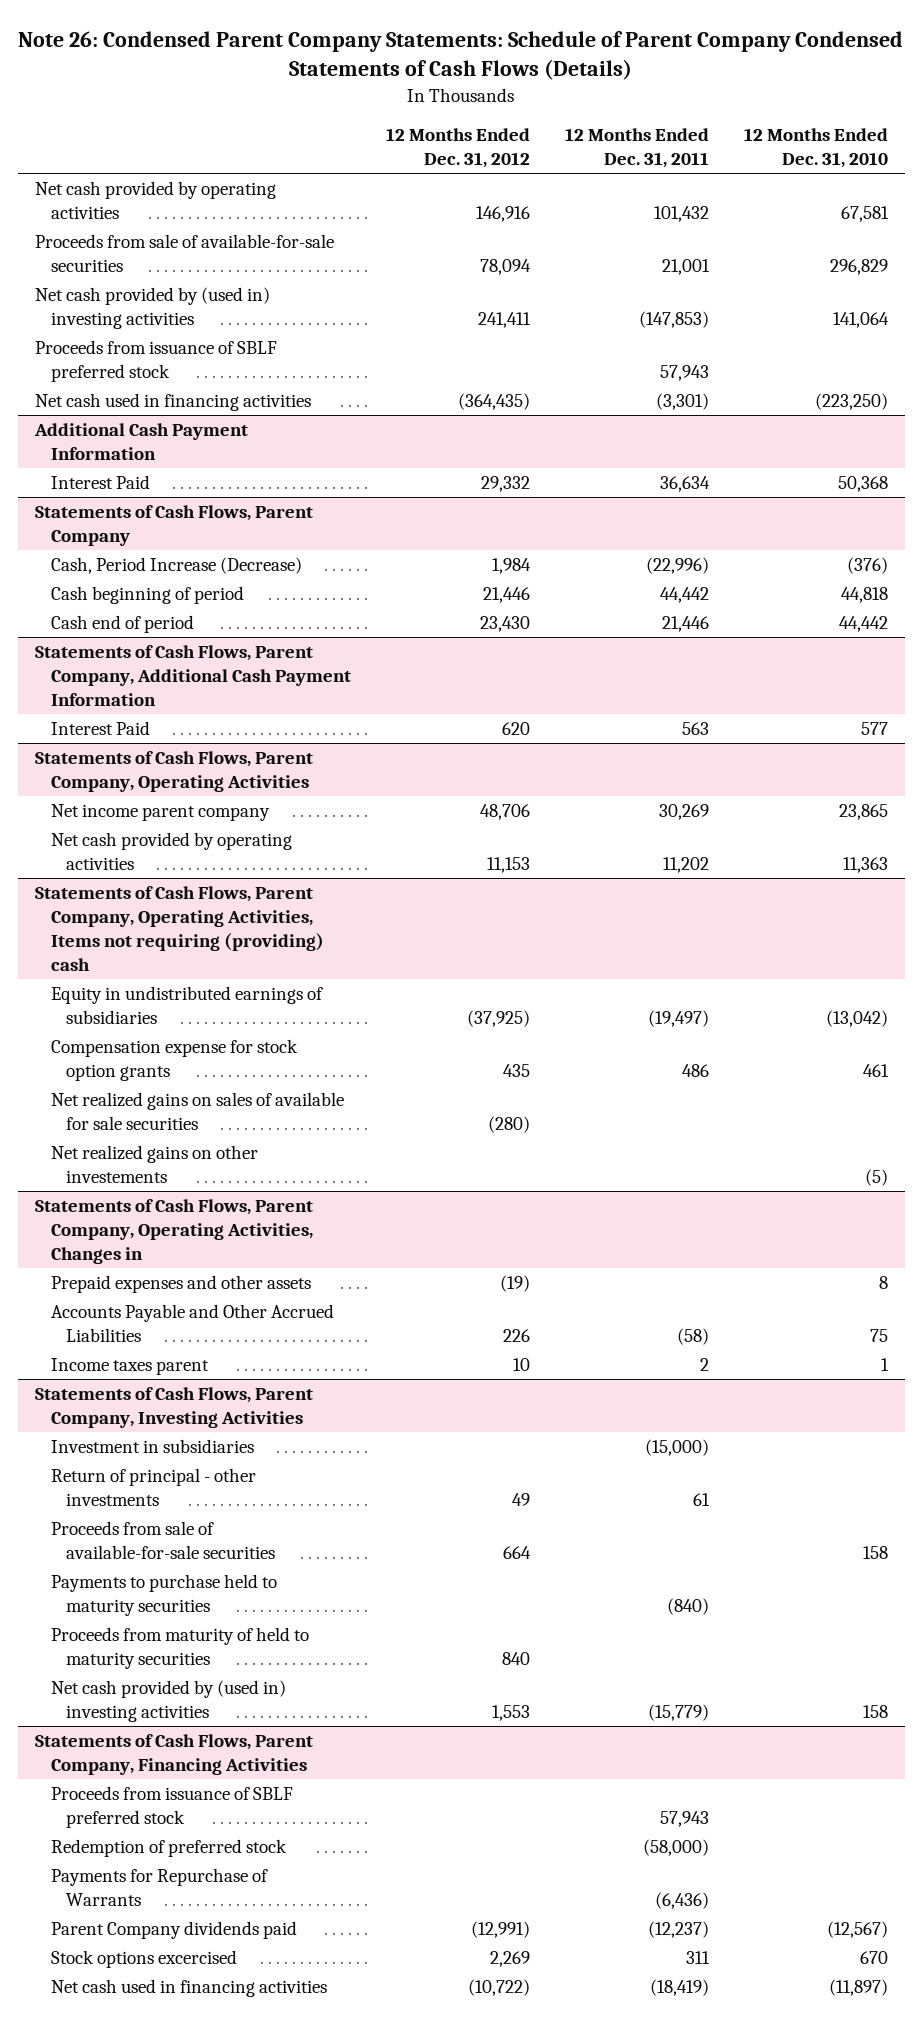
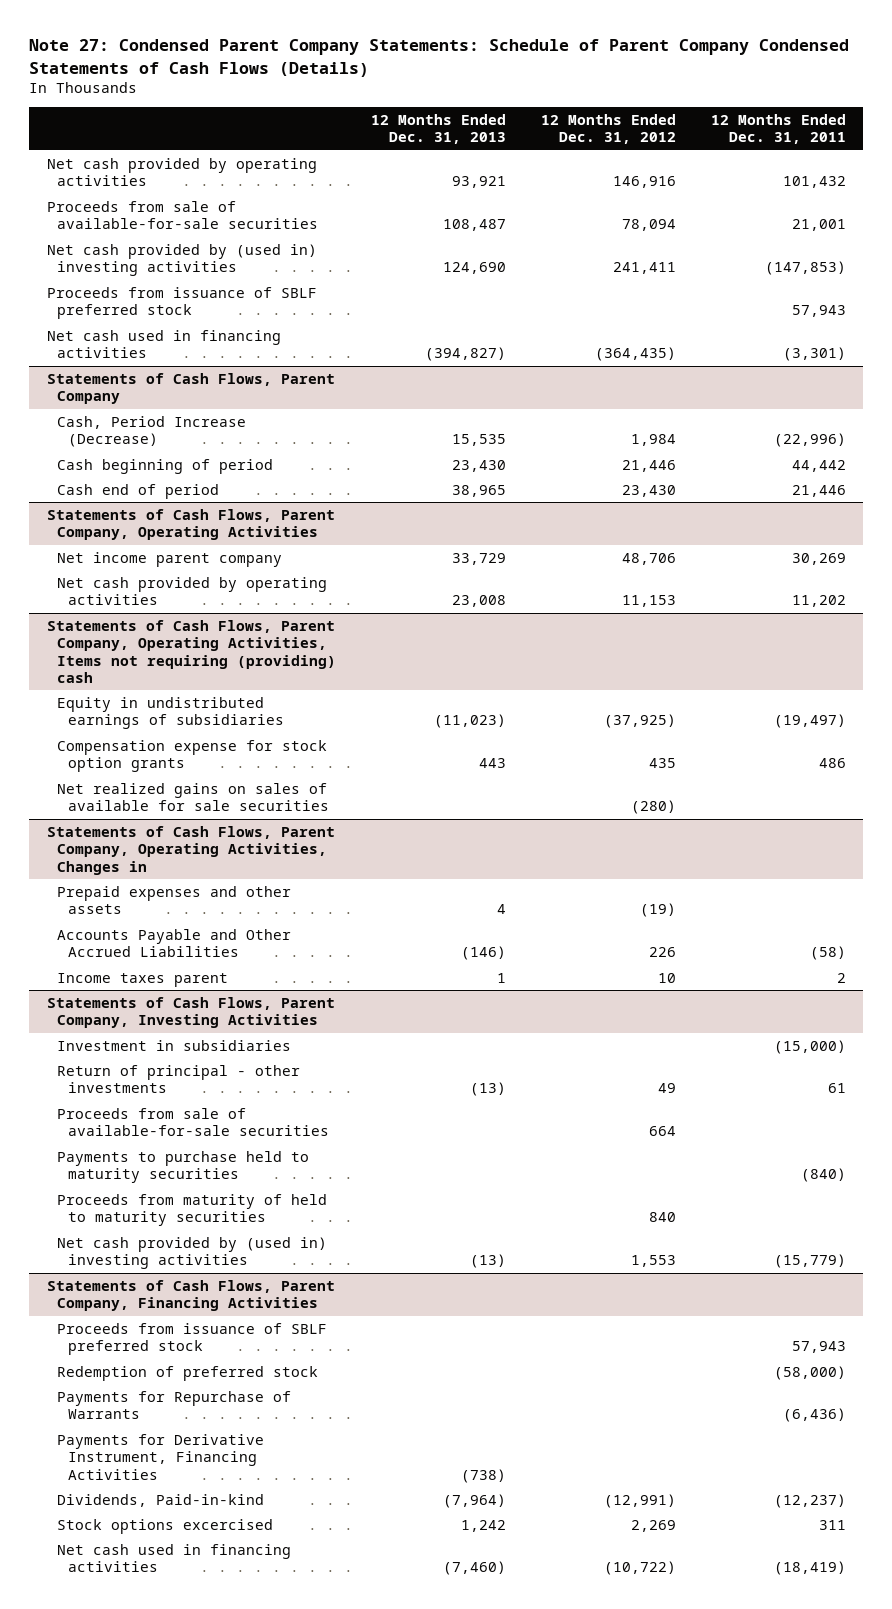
[18,30,904,81] Note 26: Condensed Parent Company Statements: Schedule of Parent Company Condensed Statements of Cash Flows (Details) -> [29,39,850,77] Note 27: Condensed Parent Company Statements: Schedule of Parent Company Condensed Statements of Cash Flows (Details)
[743,128,888,169] 12 Months Ended Dec. 31, 2010 -> none
none -> [370,114,506,145] 12 Months Ended Dec. 31, 2013
[34,422,249,460] Additional Cash Payment Information -> none
[50,474,150,489] Interest Paid -> none
[35,644,351,706] Statements of Cash Flows, Parent Company, Additional Cash Payment Information -> none
[50,720,150,735] Interest Paid -> none
[50,1144,258,1183] Net realized gains on other investements -> none
none -> [57,1433,265,1480] Payments for Derivative Instrument, Financing Activities
[50,1920,297,1939] Parent Company dividends paid -> [57,1493,265,1507] Dividends, Paid-in-kind

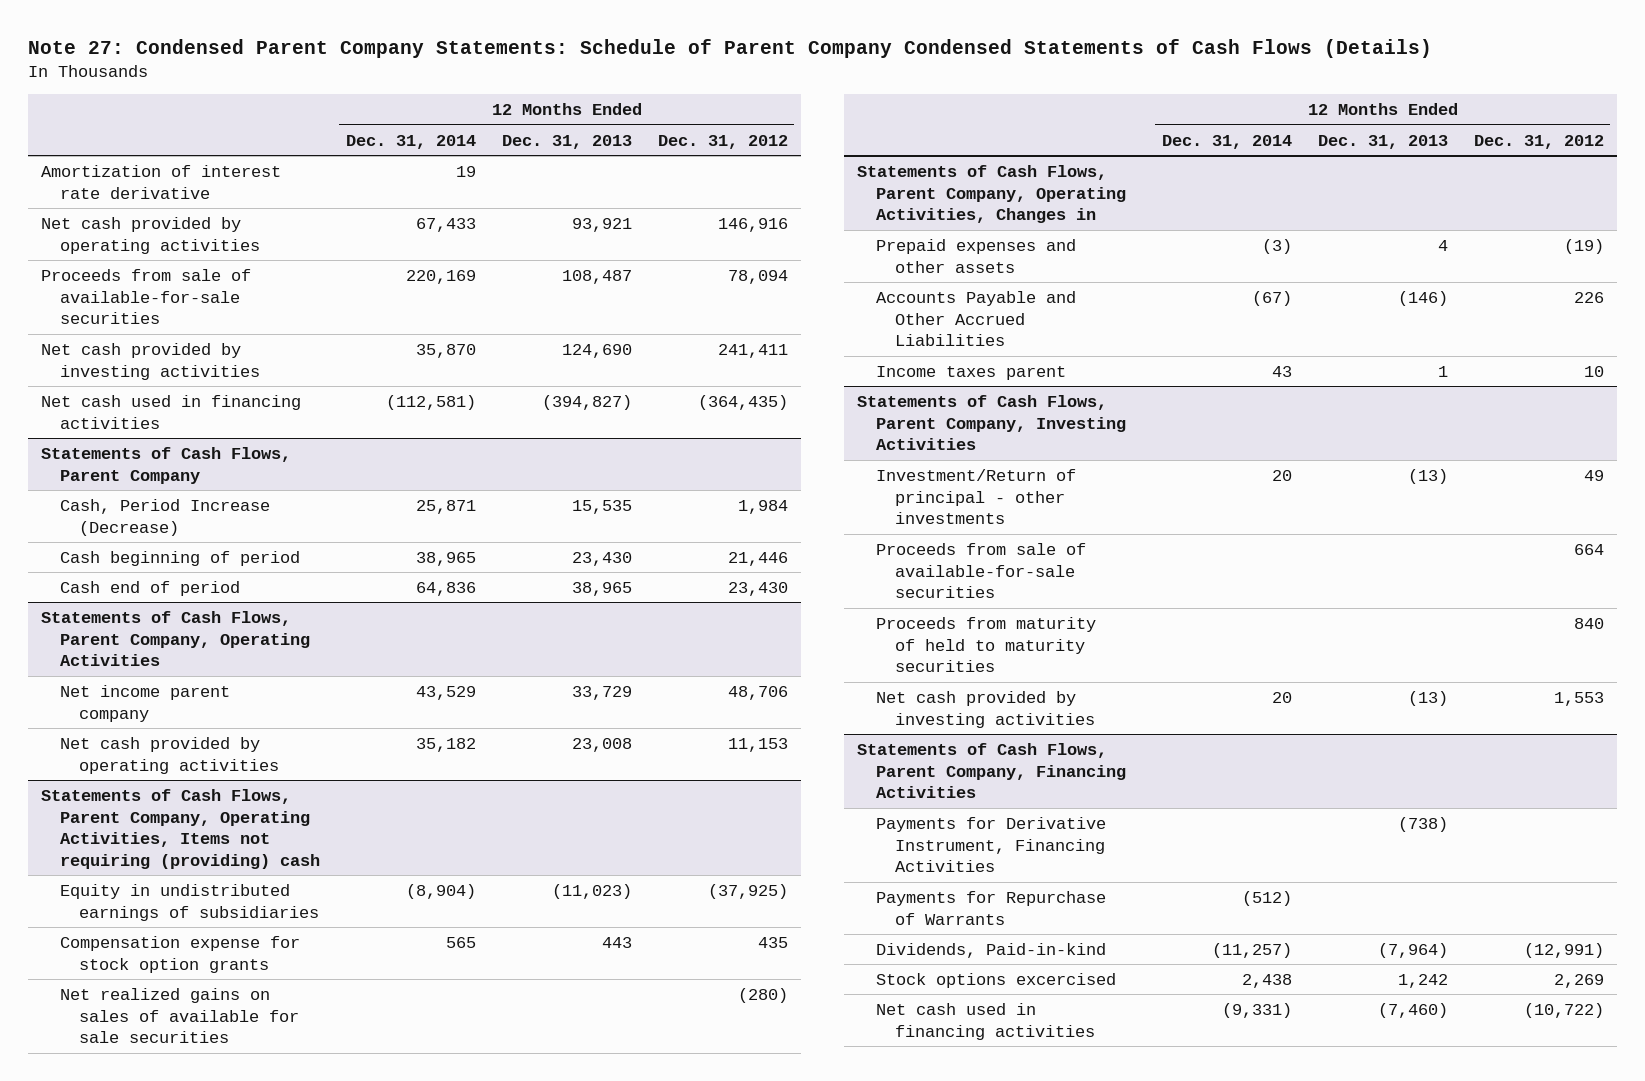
[710,114,846,145] 12 Months Ended Dec. 31, 2011 -> none
none -> [345,134,476,149] Dec. 31, 2014
none -> [40,164,281,199] Amortization of interest rate derivative
[46,286,317,320] Proceeds from issuance of SBLF preferred stock -> none
[46,243,317,277] Net cash provided by (used in) investing activities -> [40,342,260,380] Net cash provided by investing activities
[57,1039,292,1051] Investment in subsidiaries -> none
[57,1064,301,1094] Return of principal - other investments -> [875,468,1076,525] Investment/Return of principal - other investments
[57,1150,310,1184] Payments to purchase held to maturity securities -> none
[57,1236,328,1270] Net cash provided by (used in) investing activities -> [875,690,1095,728] Net cash provided by investing activities
[57,1322,328,1356] Proceeds from issuance of SBLF preferred stock -> none
[57,1365,319,1381] Redemption of preferred stock -> none
[57,1390,292,1420] Payments for Repurchase of Warrants -> [875,890,1106,925] Payments for Repurchase of Warrants

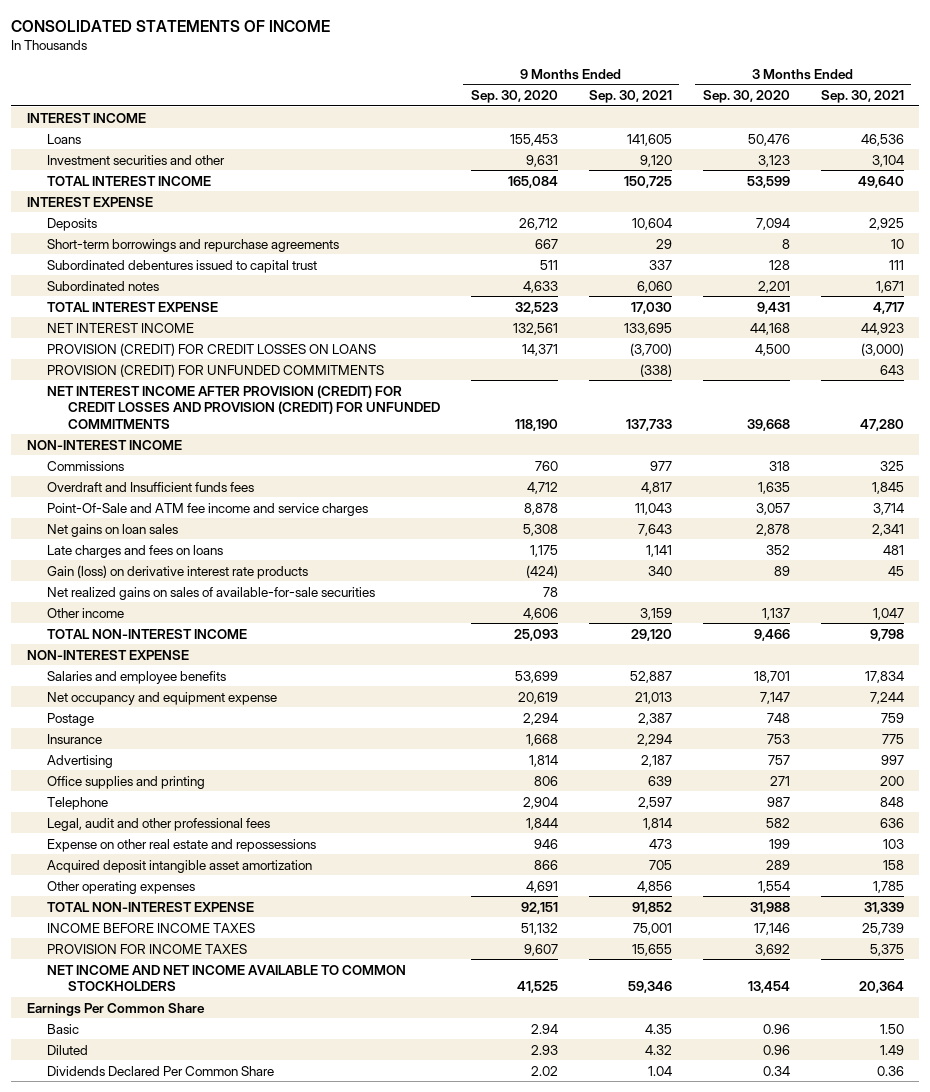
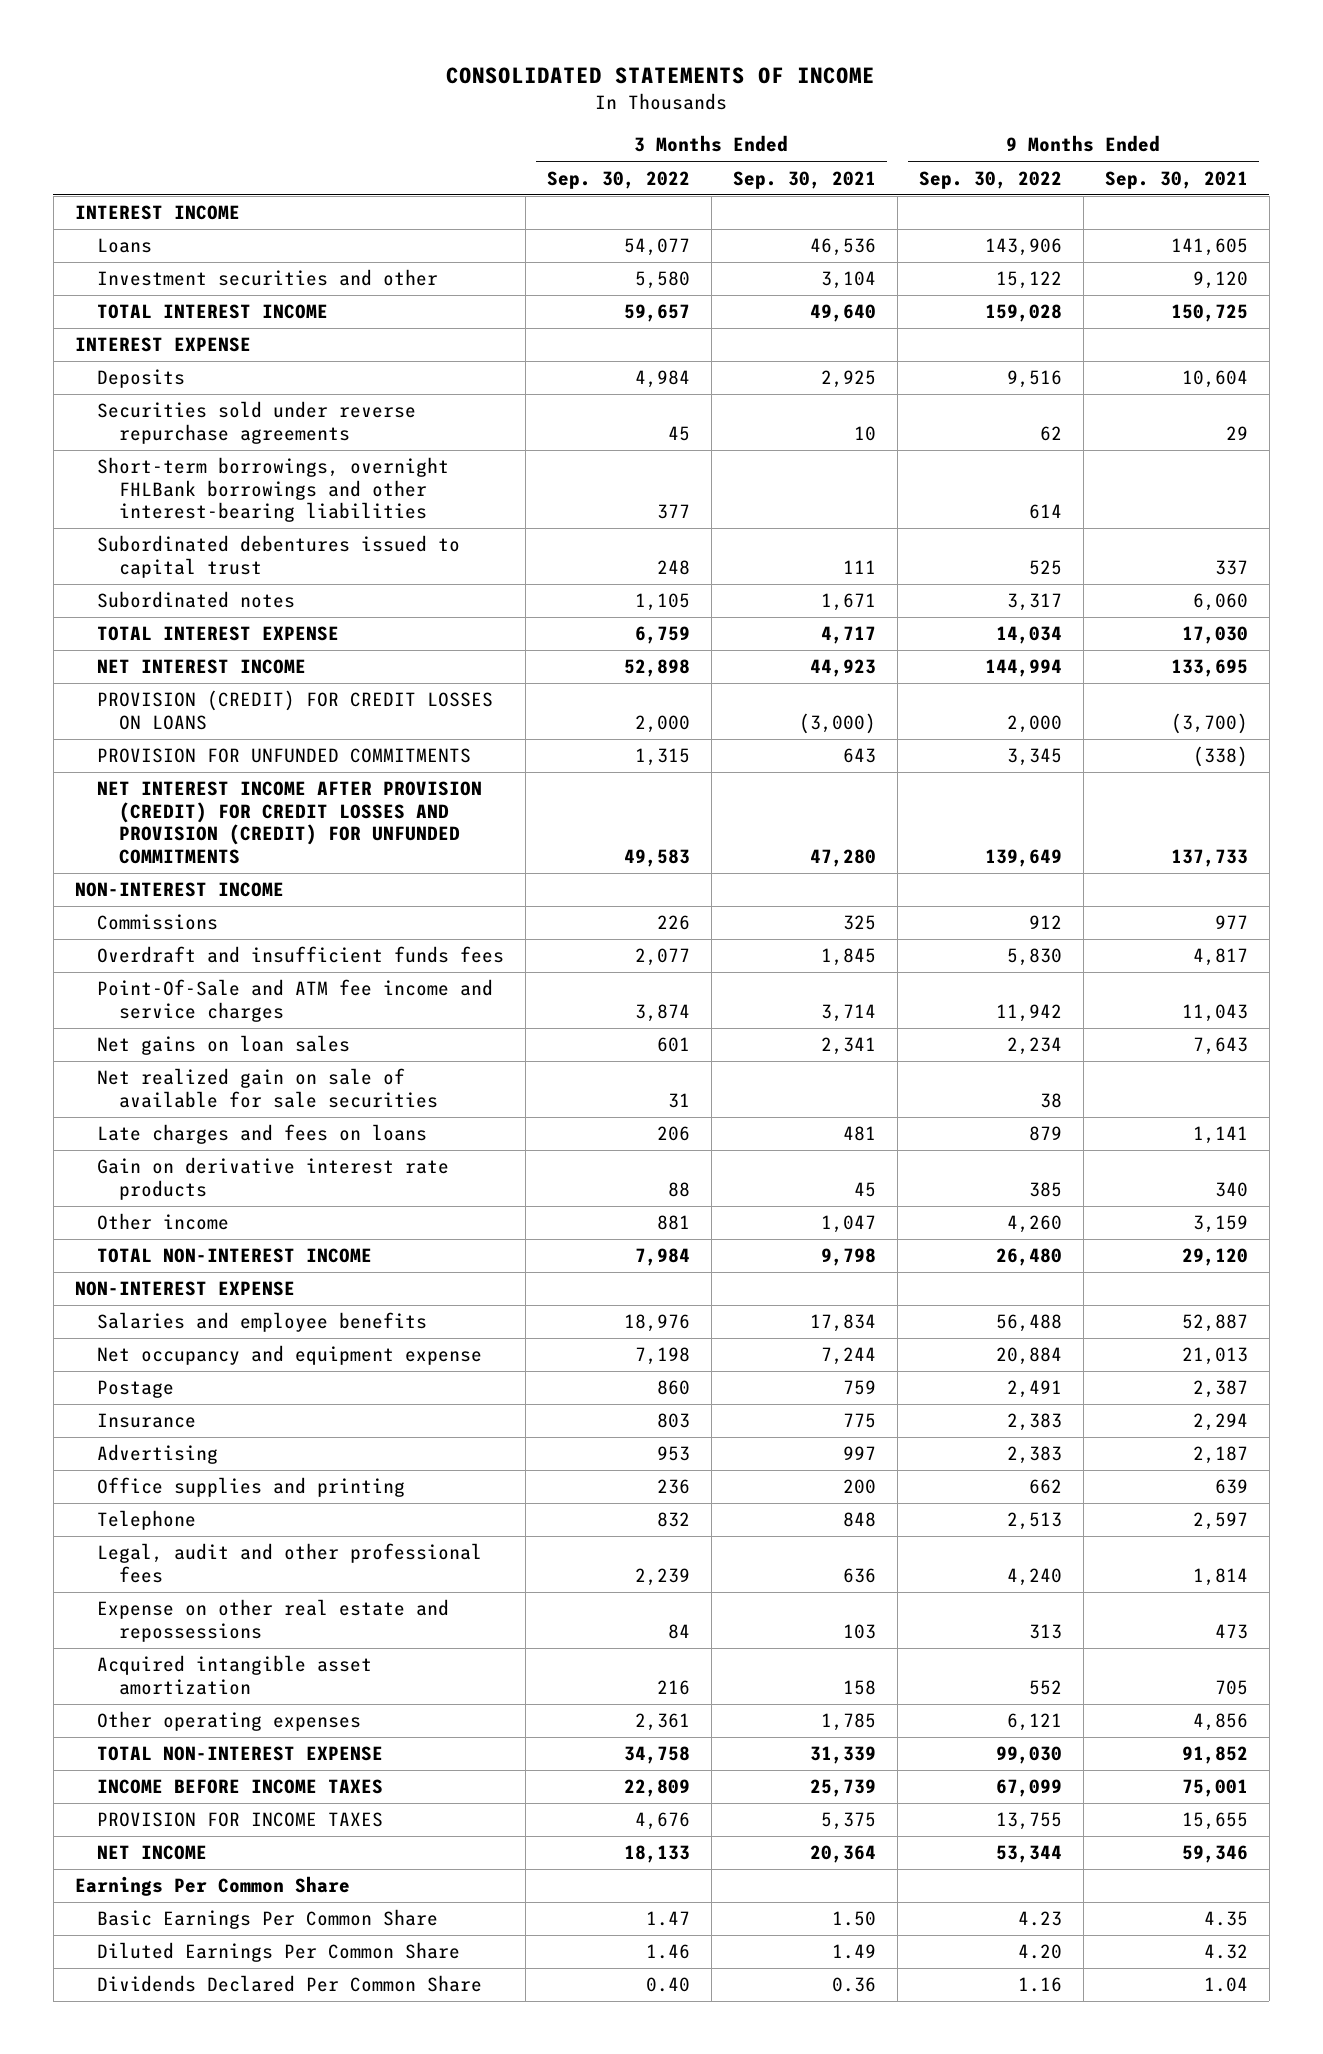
[470,89,558,103] Sep. 30, 2020 -> none
[702,89,790,103] Sep. 30, 2020 -> none
none -> [546,170,690,189] Sep. 30, 2022
none -> [918,170,1062,189] Sep. 30, 2022
[47,238,340,252] Short-term borrowings and repurchase agreements -> [96,401,416,444] Securities sold under reverse repurchase agreements
none -> [96,457,449,523] Short-term borrowings, overnight FHLBank borrowings and other interest-bearing liabilities
[47,363,385,377] PROVISION (CREDIT) FOR UNFUNDED COMMITMENTS -> [96,748,471,764] PROVISION FOR UNFUNDED COMMITMENTS
[47,481,255,492] Overdraft and Insufficient funds fees -> [96,946,504,964] Overdraft and insufficient funds fees
none -> [96,1068,438,1108] Net realized gain on sale of available for sale securities
[47,586,376,600] Net realized gains on sales of available-for-sale securities -> none
[47,564,309,579] Gain (loss) on derivative interest rate products -> [96,1157,449,1200] Gain on derivative interest rate products
[47,859,313,873] Acquired deposit intangible asset amortization -> [96,1655,372,1695] Acquired intangible asset amortization
[47,964,407,992] NET INCOME AND NET INCOME AVAILABLE TO COMMON STOCKHOLDERS -> [96,1845,207,1861] NET INCOME
[47,1023,80,1034] Basic -> [96,1909,438,1930] Basic Earnings Per Common Share
[47,1044,89,1055] Diluted -> [96,1942,460,1963] Diluted Earnings Per Common Share

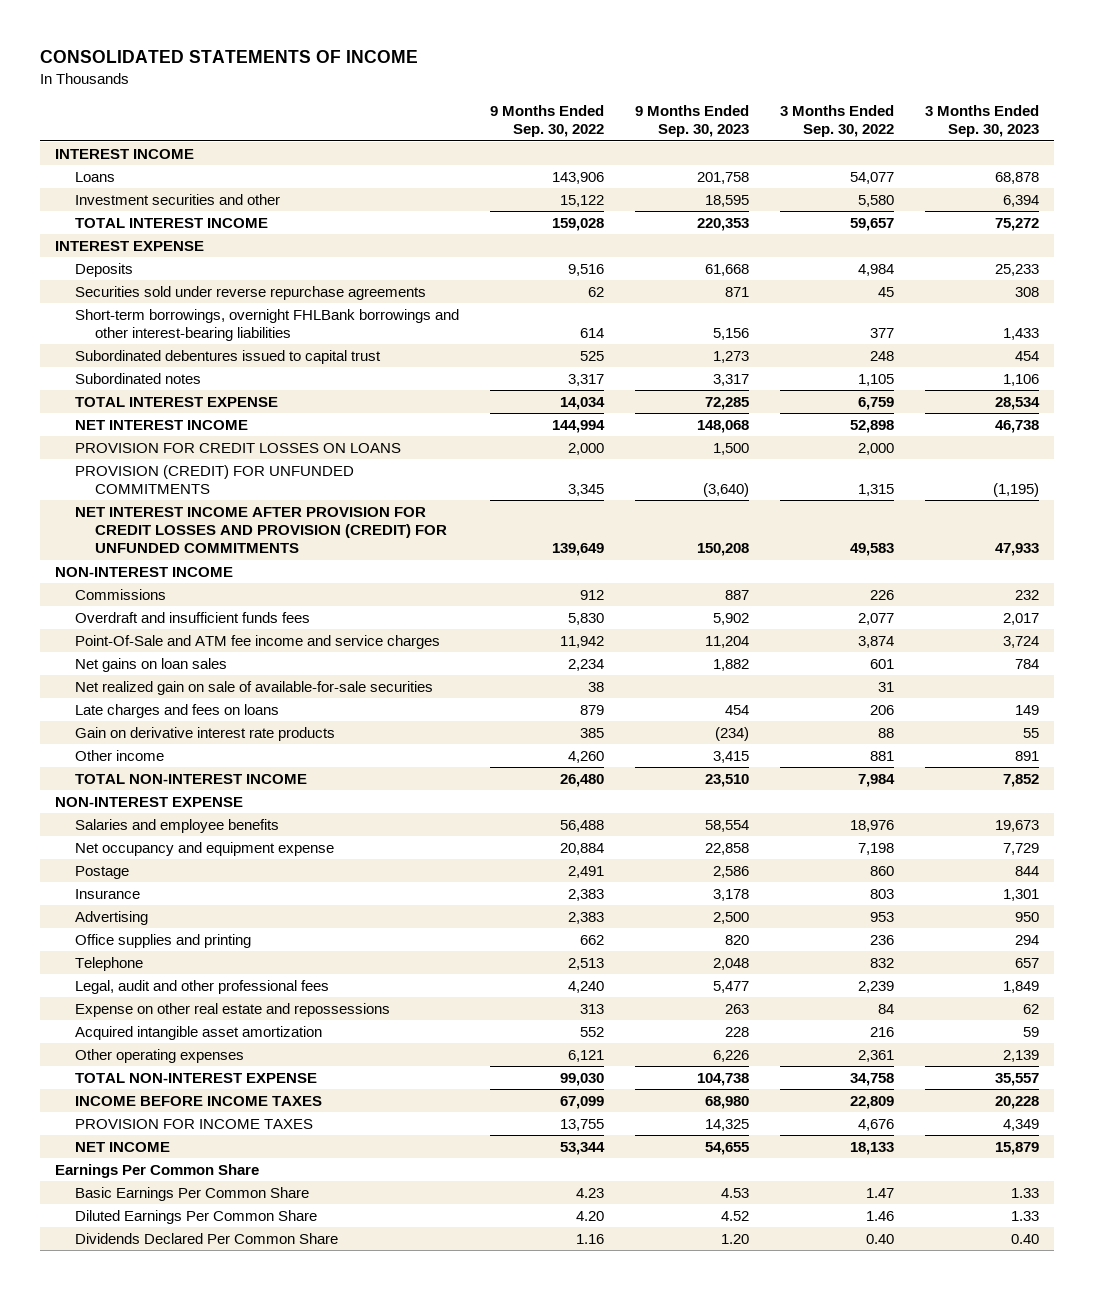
[732,170,876,189] Sep. 30, 2021 -> none
[1104,170,1248,189] Sep. 30, 2021 -> none
none -> [635,105,750,138] 9 Months Ended Sep. 30, 2023
none -> [924,105,1039,138] 3 Months Ended Sep. 30, 2023
[96,690,493,730] PROVISION (CREDIT) FOR CREDIT LOSSES ON LOANS -> [75,442,402,453] PROVISION FOR CREDIT LOSSES ON LOANS
[96,748,471,764] PROVISION FOR UNFUNDED COMMITMENTS -> [75,464,355,495] PROVISION (CREDIT) FOR UNFUNDED COMMITMENTS
[96,781,482,864] NET INTEREST INCOME AFTER PROVISION (CREDIT) FOR CREDIT LOSSES AND PROVISION (CREDIT) FOR UNFUNDED COMMITMENTS -> [75,506,448,554] NET INTEREST INCOME AFTER PROVISION FOR CREDIT LOSSES AND PROVISION (CREDIT) FOR UNFUNDED COMMITMENTS
[96,1068,438,1108] Net realized gain on sale of available for sale securities -> [75,680,434,695] Net realized gain on sale of available-for-sale securities

